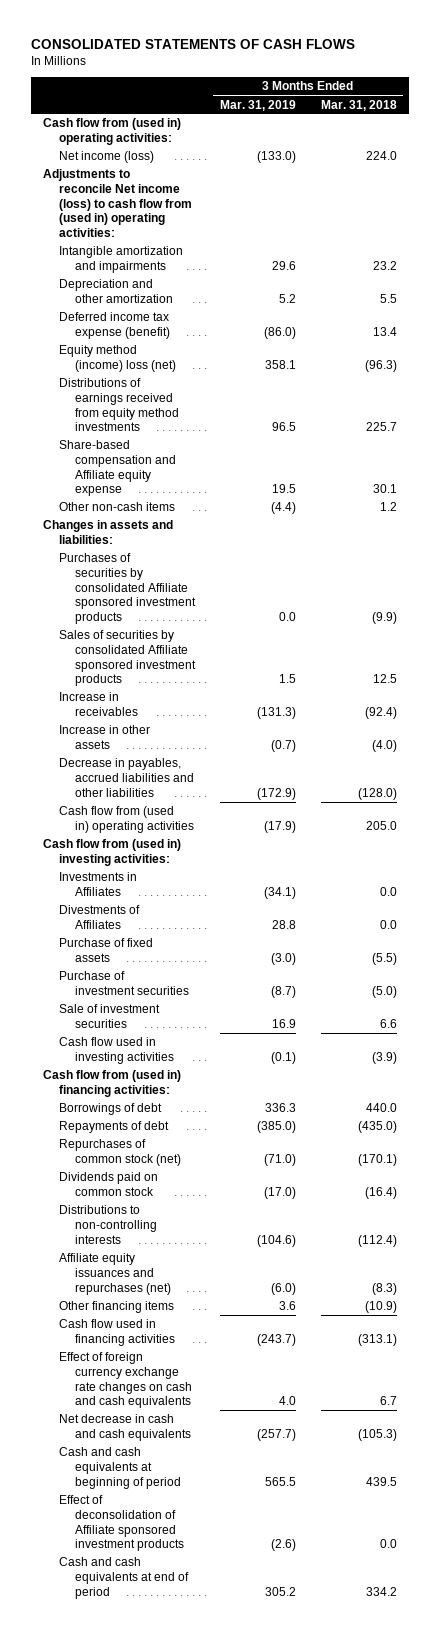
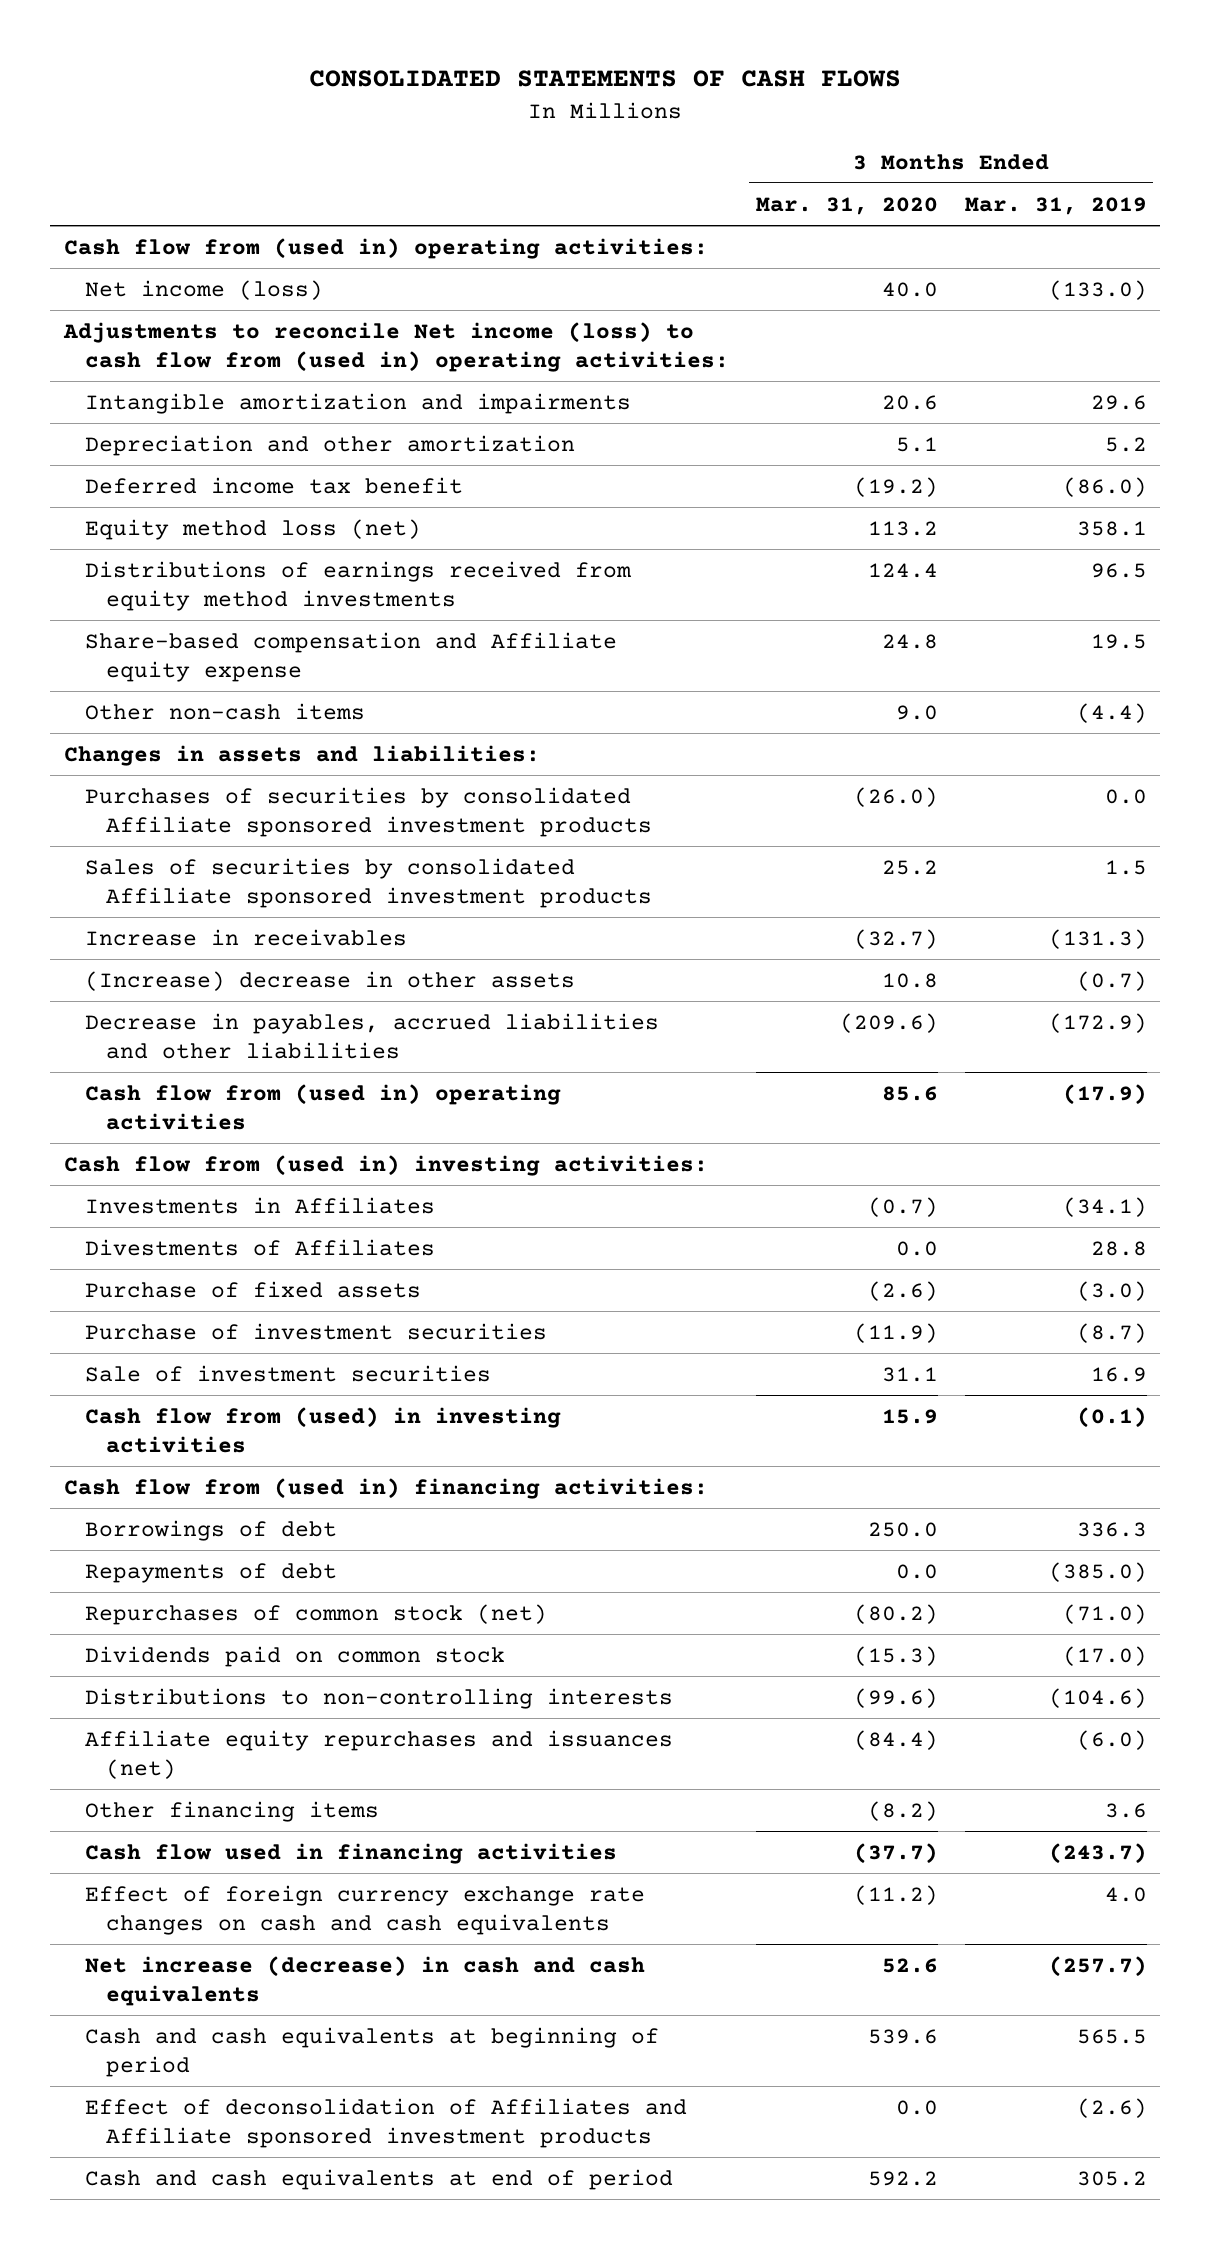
[320,99,397,111] Mar. 31, 2018 -> none
none -> [755,196,938,215] Mar. 31, 2020
[58,312,170,339] Deferred income tax expense (benefit) -> [84,476,463,494] Deferred income tax benefit
[58,345,176,372] Equity method (income) loss (net) -> [84,518,421,540] Equity method loss (net)
[58,725,150,749] Increase in other assets -> [84,970,575,991] (Increase) decrease in other assets
[58,1037,174,1064] Cash flow used in investing activities -> [84,1406,561,1454] Cash flow from (used) in investing activities
[58,1253,171,1295] Affiliate equity issuances and repurchases (net) -> [84,1729,673,1780] Affiliate equity repurchases and issuances (net)
[58,1414,191,1441] Net decrease in cash and cash equivalents -> [84,1955,645,2007] Net increase (decrease) in cash and cash equivalents
[58,1495,184,1552] Effect of deconsolidation of Affiliate sponsored investment products -> [84,2097,687,2149] Effect of deconsolidation of Affiliates and Affiliate sponsored investment products

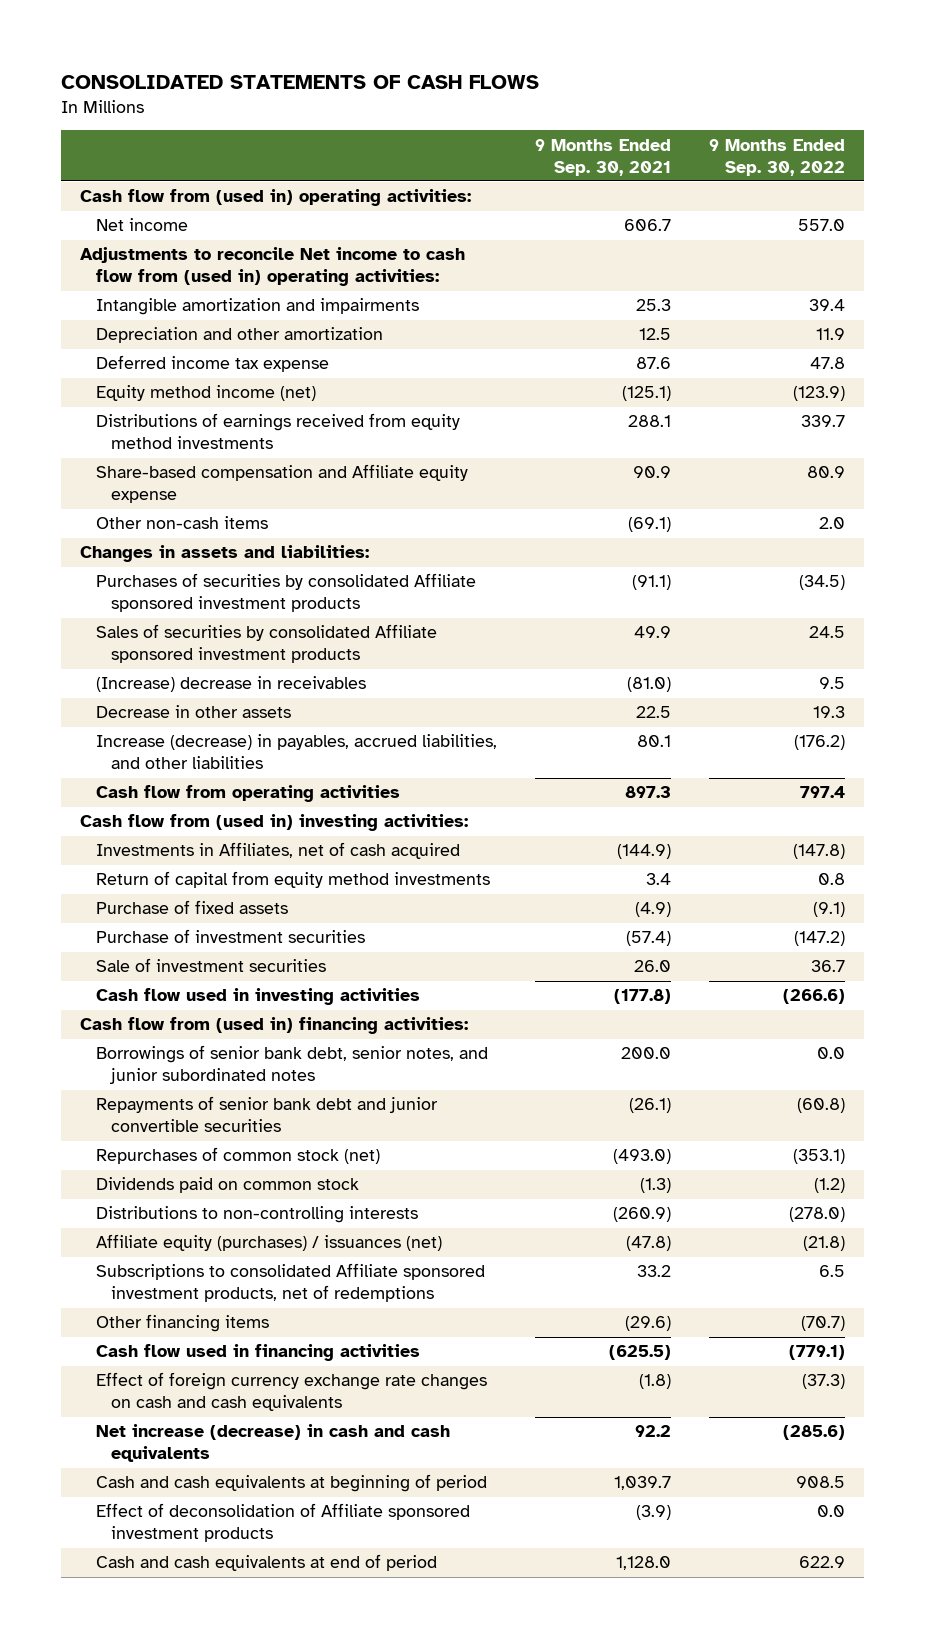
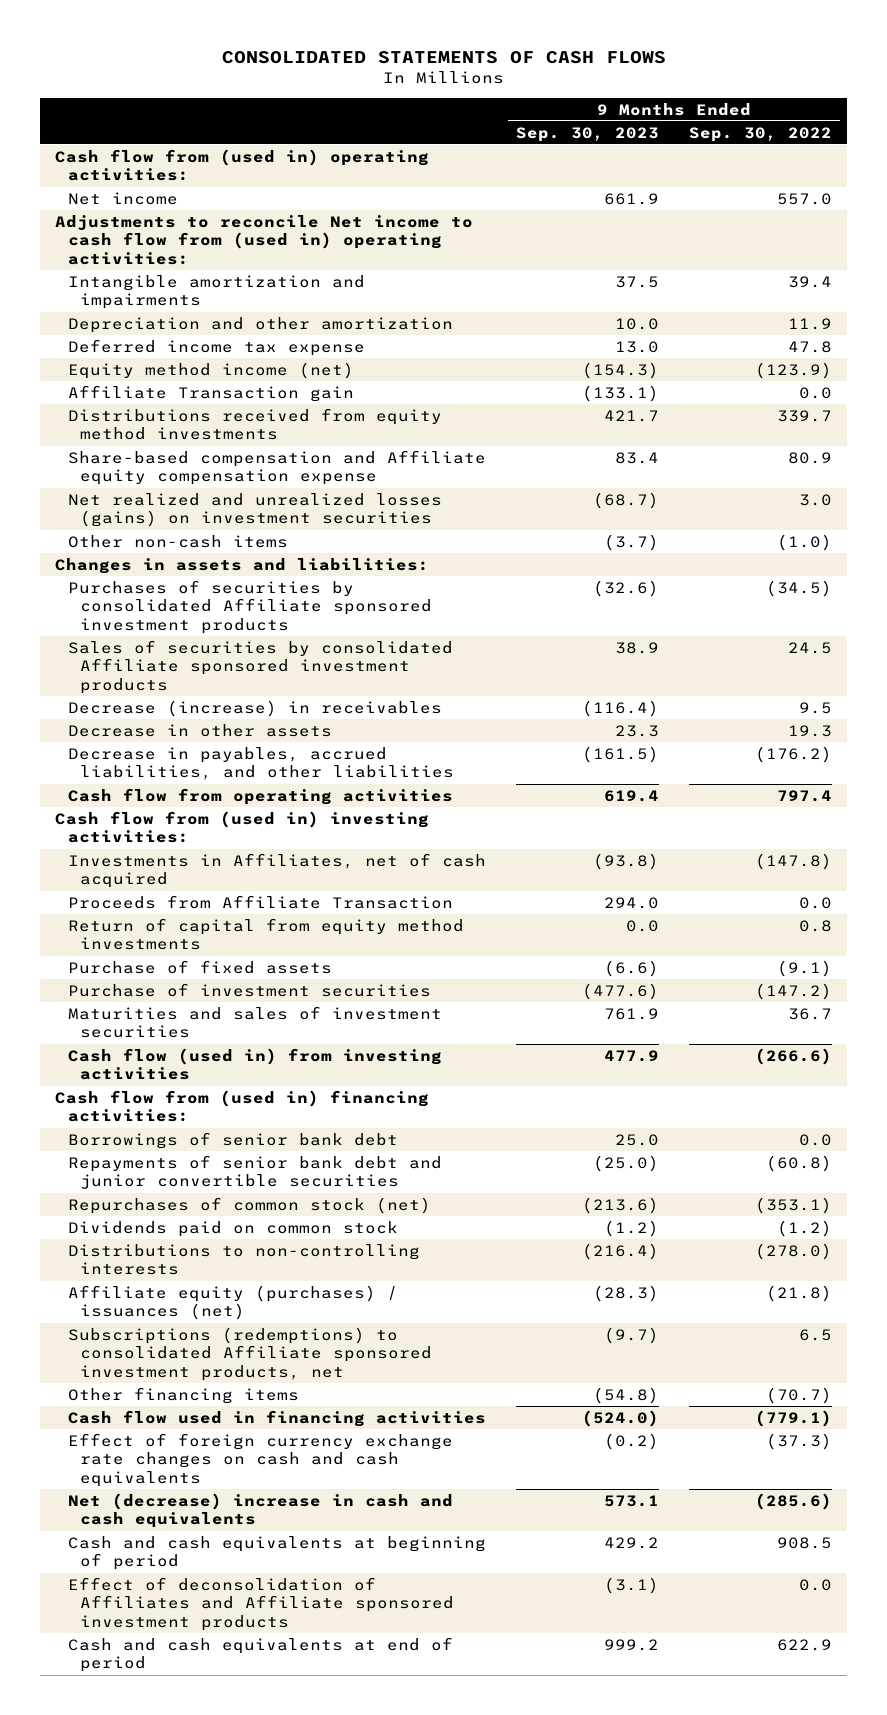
[534,138,671,176] 9 Months Ended Sep. 30, 2021 -> none
none -> [515,126,659,142] Sep. 30, 2023
none -> [67,384,354,402] Affiliate Transaction gain
[95,413,460,450] Distributions of earnings received from equity method investments -> [67,407,442,441] Distributions received from equity method investments
[95,464,468,504] Share-based compensation and Affiliate equity expense -> [67,449,486,486] Share-based compensation and Affiliate equity compensation expense
none -> [67,492,442,528] Net realized and unrealized losses (gains) on investment securities
[818,517,845,530] 2.0 -> [777,533,833,551] (1.0)
[95,676,366,693] (Increase) decrease in receivables -> [67,699,442,717] Decrease (increase) in receivables
[95,734,497,770] Increase (decrease) in payables, accrued liabilities, and other liabilities -> [67,746,455,781] Decrease in payables, accrued liabilities, and other liabilities
none -> [67,894,453,909] Proceeds from Affiliate Transaction
[95,958,326,973] Sale of investment securities -> [67,1005,442,1039] Maturities and sales of investment securities
[95,988,420,1006] Cash flow used in investing activities -> [67,1047,442,1081] Cash flow (used in) from investing activities
[95,1045,488,1085] Borrowings of senior bank debt, senior notes, and junior subordinated notes -> [67,1131,398,1149] Borrowings of senior bank debt
[95,1263,485,1303] Subscriptions to consolidated Affiliate sponsored investment products, net of redemptions -> [67,1326,433,1382] Subscriptions (redemptions) to consolidated Affiliate sponsored investment products, net
[95,1424,450,1463] Net increase (decrease) in cash and cash equivalents -> [67,1492,453,1529] Net (decrease) increase in cash and cash equivalents
[95,1503,470,1543] Effect of deconsolidation of Affiliate sponsored investment products -> [67,1576,455,1632] Effect of deconsolidation of Affiliates and Affiliate sponsored investment products

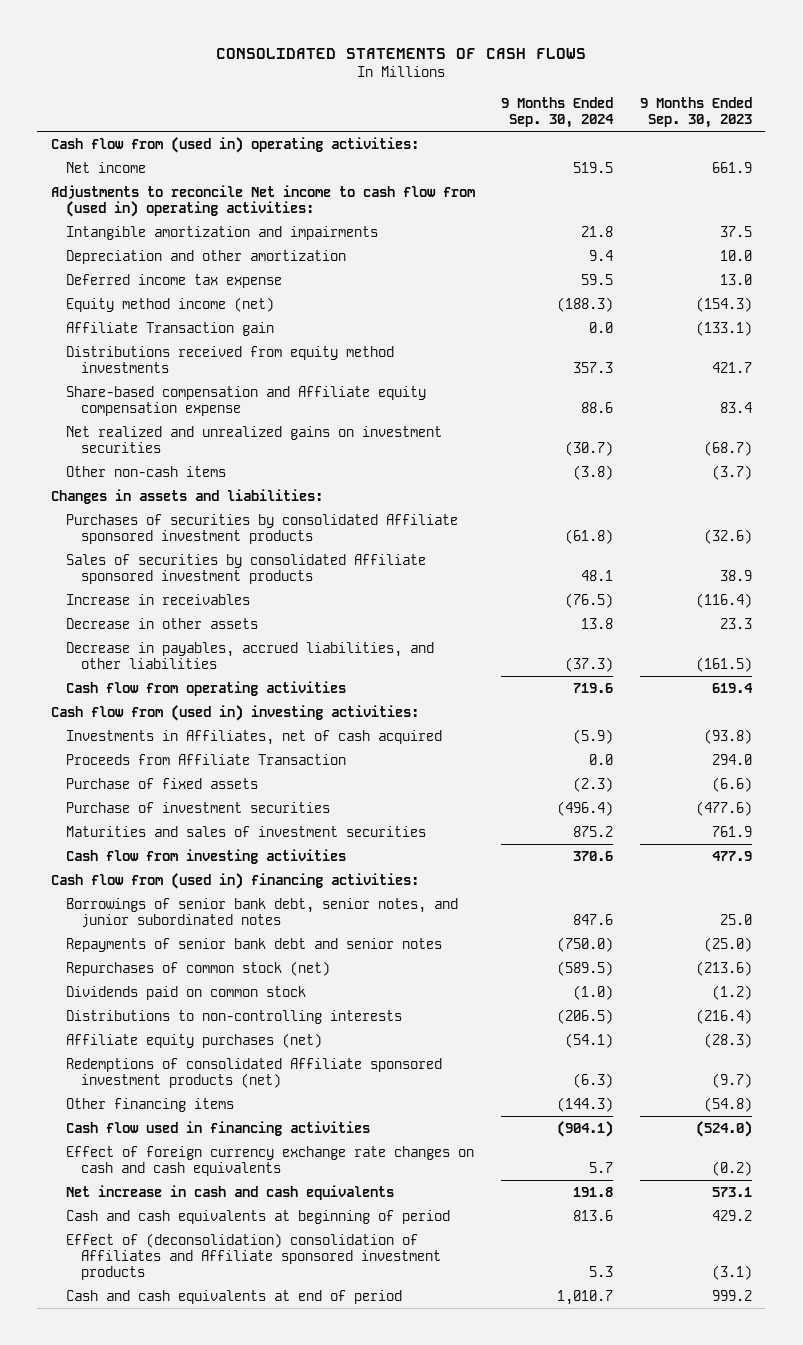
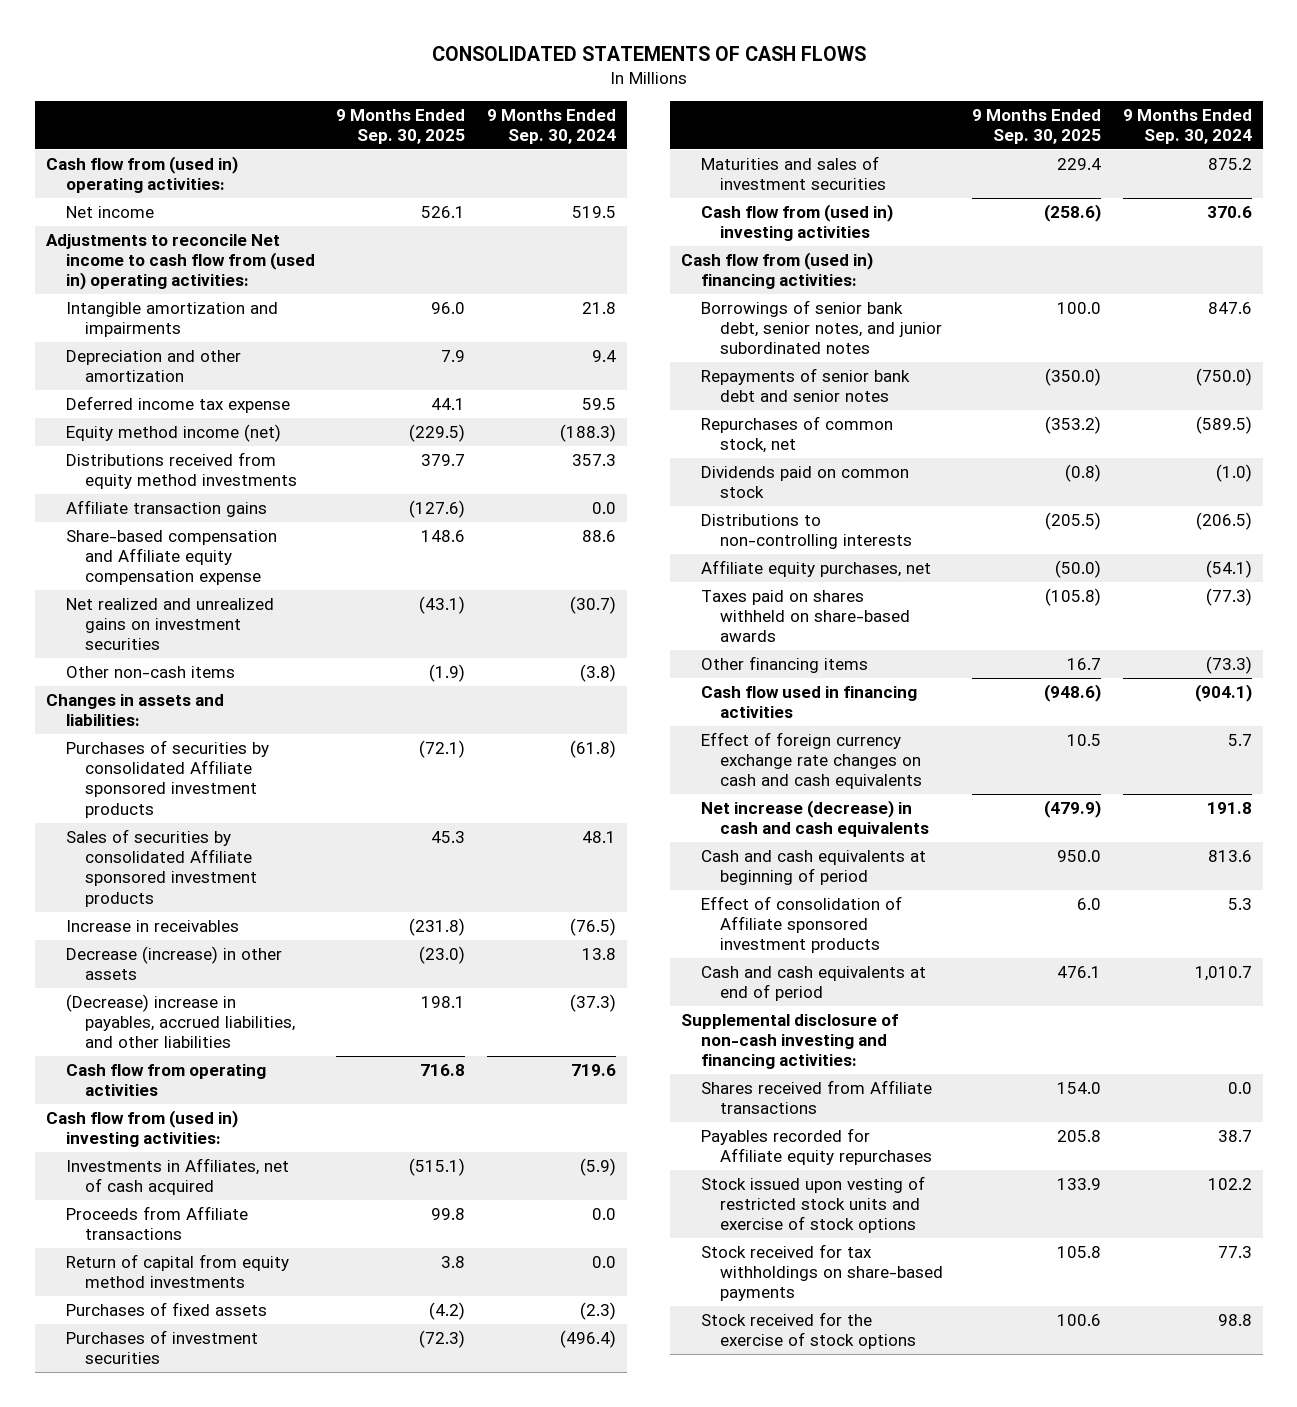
[639,96,752,129] 9 Months Ended Sep. 30, 2023 -> none
none -> [336,108,466,144] 9 Months Ended Sep. 30, 2025
[65,321,274,336] Affiliate Transaction gain -> none
none -> [65,499,267,517] Affiliate transaction gains
[65,617,258,629] Decrease in other assets -> [65,945,282,981] Decrease (increase) in other assets
[65,641,434,669] Decrease in payables, accrued liabilities, and other liabilities -> [65,993,296,1049] (Decrease) increase in payables, accrued liabilities, and other liabilities
[65,753,346,765] Proceeds from Affiliate Transaction -> [65,1205,248,1241] Proceeds from Affiliate transactions
none -> [65,1253,289,1289] Return of capital from equity method investments
[65,777,258,789] Purchase of fixed assets -> [65,1301,267,1316] Purchases of fixed assets
[65,801,330,813] Purchase of investment securities -> [65,1329,258,1365] Purchases of investment securities
[65,848,346,864] Cash flow from investing activities -> [700,203,893,242] Cash flow from (used in) investing activities
[65,960,330,976] Repurchases of common stock (net) -> [700,415,893,454] Repurchases of common stock, net
[65,1057,442,1088] Redemptions of consolidated Affiliate sponsored investment products (net) -> none
[65,1032,322,1048] Affiliate equity purchases (net) -> [700,559,931,577] Affiliate equity purchases, net
none -> [700,589,911,643] Taxes paid on shares withheld on share-based awards
[557,1096,614,1112] (144.3) -> [1205,655,1252,674] (73.3)
[65,1184,394,1200] Net increase in cash and cash equivalents -> [700,799,930,838] Net increase (decrease) in cash and cash equivalents
[65,1232,441,1281] Effect of (deconsolidation) consolidation of Affiliates and Affiliate sponsored investment products -> [700,895,902,954] Effect of consolidation of Affiliate sponsored investment products
none -> [680,1013,898,1070] Supplemental disclosure of non-cash investing and financing activities:
none -> [700,1079,932,1115] Shares received from Affiliate transactions
none -> [700,1127,933,1166] Payables recorded for Affiliate equity repurchases
none -> [700,1175,925,1234] Stock issued upon vesting of restricted stock units and exercise of stock options
none -> [700,1243,944,1302] Stock received for tax withholdings on share-based payments
none -> [700,1311,917,1350] Stock received for the exercise of stock options

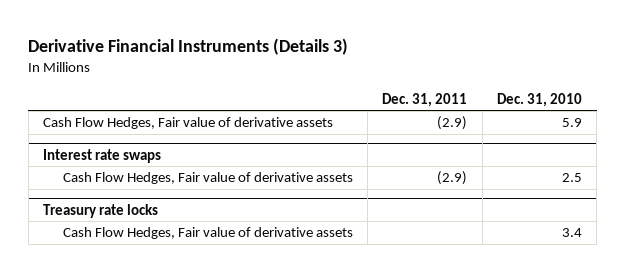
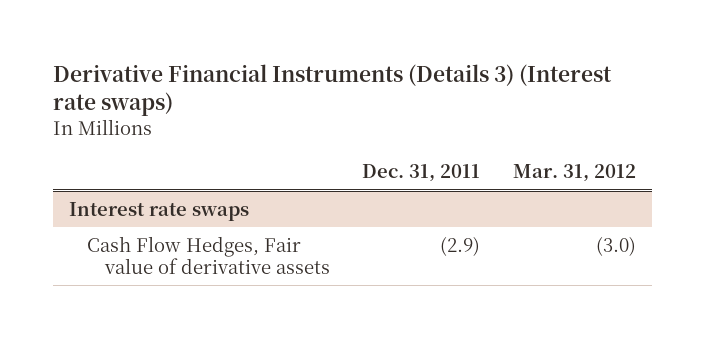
[28,37,349,55] Derivative Financial Instruments (Details 3) -> [53,63,613,117] Derivative Financial Instruments (Details 3) (Interest rate swaps)
[497,92,583,107] Dec. 31, 2010 -> none
none -> [512,164,636,183] Mar. 31, 2012
[42,117,333,130] Cash Flow Hedges, Fair value of derivative assets -> none
[42,203,158,218] Treasury rate locks -> none
[62,227,353,240] Cash Flow Hedges, Fair value of derivative assets -> none

